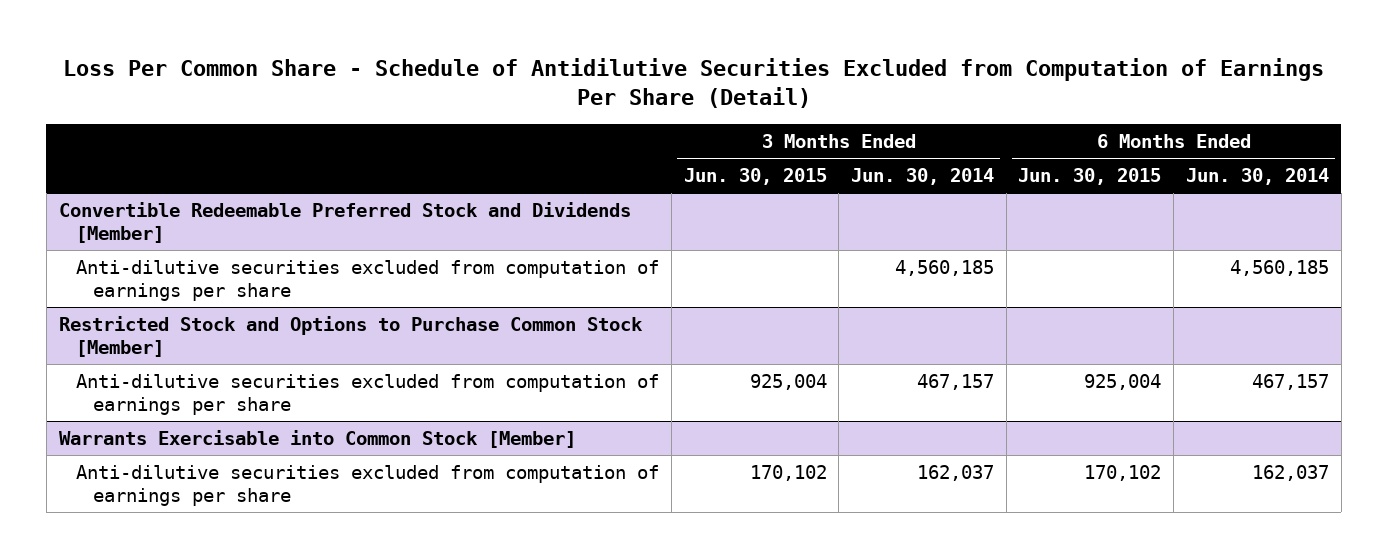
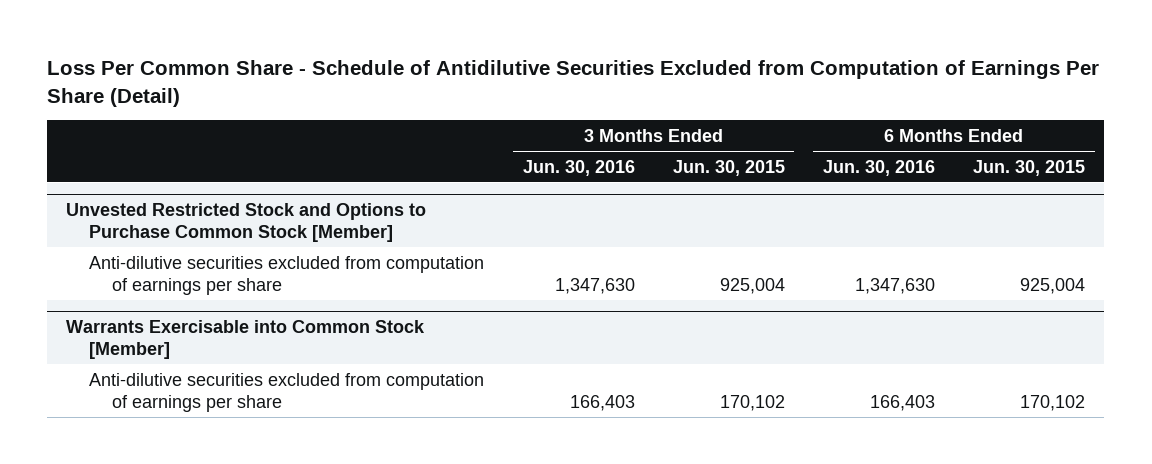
[850,168,994,186] Jun. 30, 2014 -> none
[1185,168,1329,186] Jun. 30, 2014 -> none
none -> [522,159,635,176] Jun. 30, 2016
none -> [823,159,936,176] Jun. 30, 2016
[58,201,631,244] Convertible Redeemable Preferred Stock and Dividends [Member] -> none
[76,259,660,302] Anti-dilutive securities excluded from computation of earnings per share -> none
[58,315,643,358] Restricted Stock and Options to Purchase Common Stock [Member] -> [66,202,427,242] Unvested Restricted Stock and Options to Purchase Common Stock [Member]

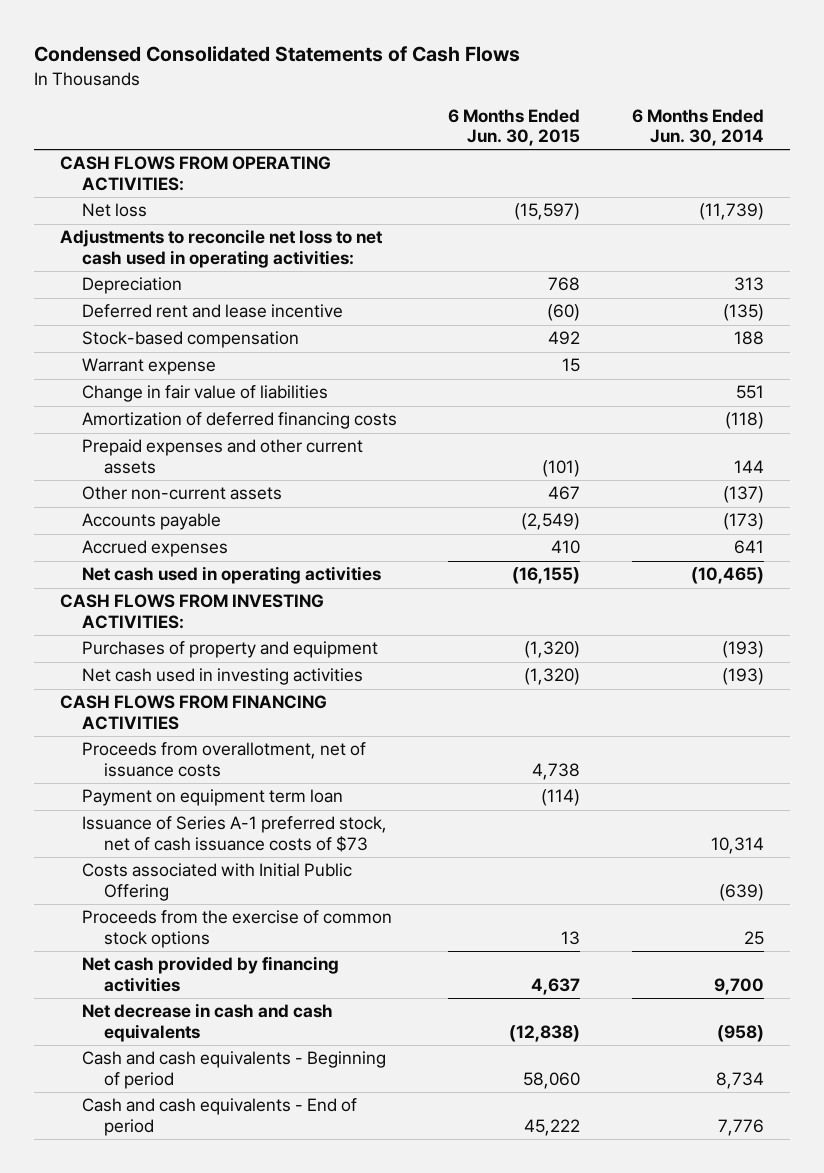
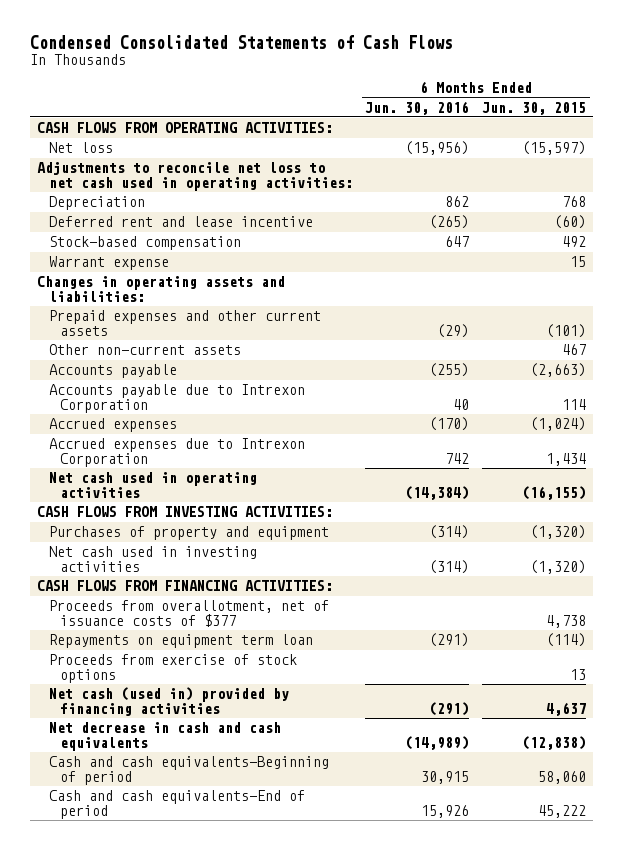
[632,108,765,147] 6 Months Ended Jun. 30, 2014 -> none
none -> [365,100,470,115] Jun. 30, 2016
[81,385,328,403] Change in fair value of liabilities -> none
[81,412,397,430] Amortization of deferred financing costs -> none
none -> [36,276,285,302] Changes in operating assets and liabilities:
[521,513,581,531] (2,549) -> [530,363,587,378] (2,663)
none -> [48,384,305,413] Accounts payable due to Intrexon Corporation
[551,540,581,555] 410 -> [530,417,587,432] (1,024)
none -> [48,438,305,467] Accrued expenses due to Intrexon Corporation
[81,816,387,852] Issuance of Series A-1 preferred stock, net of cash issuance costs of $73 -> none
[81,863,352,901] Costs associated with Initial Public Offering -> none
[59,695,327,730] CASH FLOWS FROM FINANCING ACTIVITIES -> [36,580,333,592] CASH FLOWS FROM FINANCING ACTIVITIES:
[81,742,366,777] Proceeds from overallotment, net of issuance costs -> [48,600,329,627] Proceeds from overallotment, net of issuance costs of $377
[81,789,343,807] Payment on equipment term loan -> [48,634,313,649] Repayments on equipment term loan
[81,910,392,948] Proceeds from the exercise of common stock options -> [48,654,297,683] Proceeds from exercise of stock options
[81,956,339,992] Net cash provided by financing activities -> [48,687,289,716] Net cash (used in) provided by financing activities
[81,1051,386,1089] Cash and cash equivalents - Beginning of period -> [48,756,329,785] Cash and cash equivalents-Beginning of period
[81,1098,357,1136] Cash and cash equivalents - End of period -> [48,790,305,819] Cash and cash equivalents-End of period

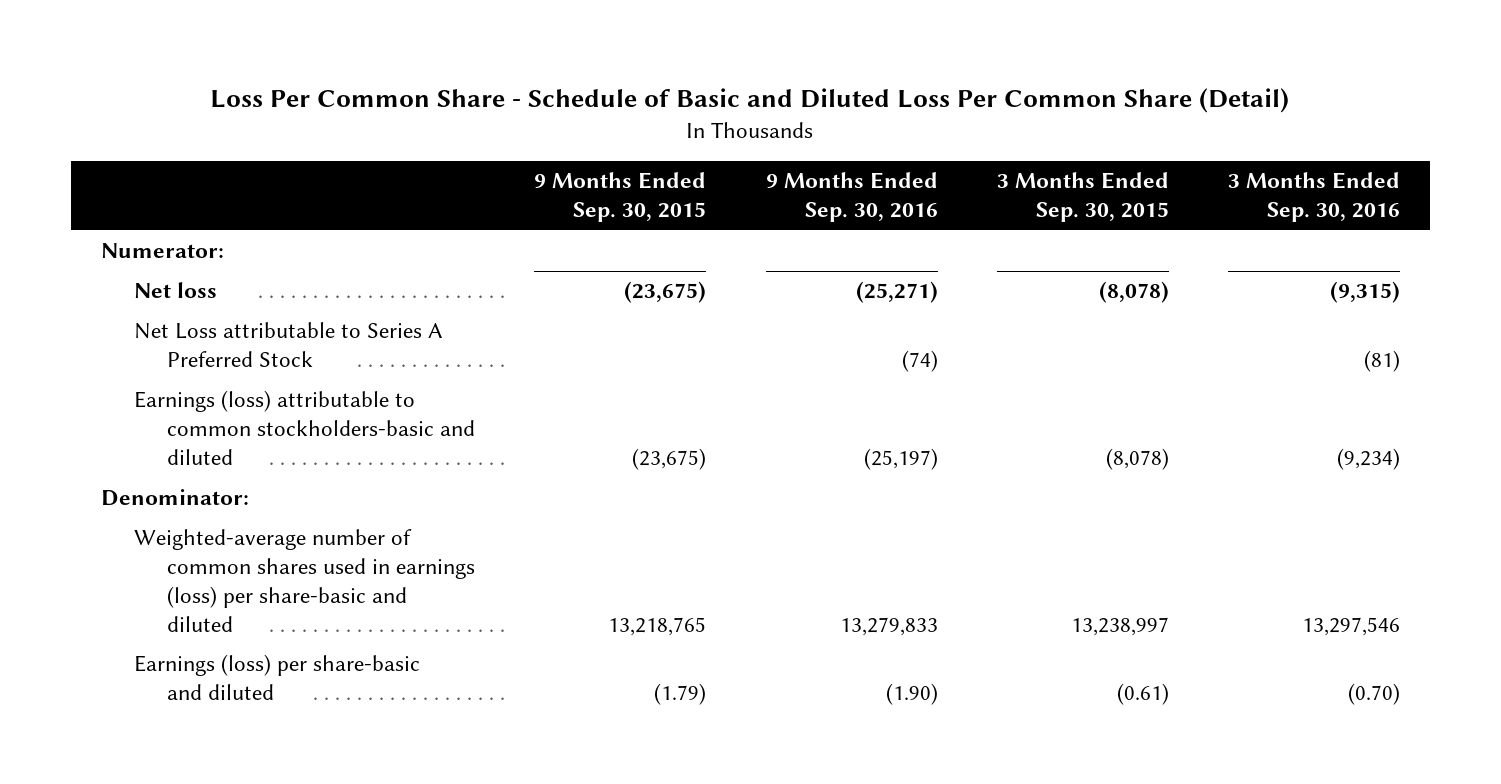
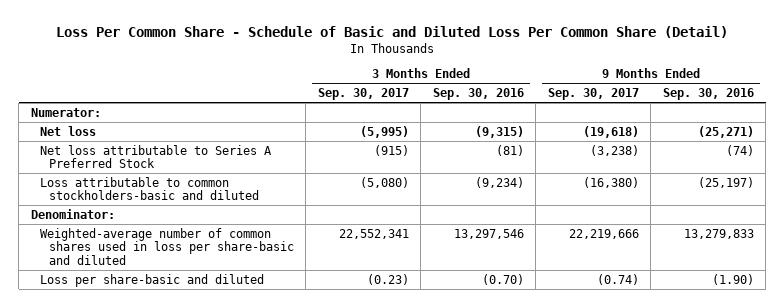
[534,172,707,223] 9 Months Ended Sep. 30, 2015 -> none
[996,172,1169,223] 3 Months Ended Sep. 30, 2015 -> none
none -> [317,88,409,101] Sep. 30, 2017
none -> [547,88,639,101] Sep. 30, 2017
[133,322,443,368] Net Loss attributable to Series A Preferred Stock -> [39,144,272,169] Net loss attributable to Series A Preferred Stock
[133,390,476,466] Earnings (loss) attributable to common stockholders-basic and diluted -> [39,176,259,201] Loss attributable to common stockholders-basic and diluted
[133,529,476,632] Weighted-average number of common shares used in earnings (loss) per share-basic and diluted -> [39,227,294,265] Weighted-average number of common shares used in loss per share-basic and diluted
[133,654,420,701] Earnings (loss) per share-basic and diluted -> [39,273,264,287] Loss per share-basic and diluted

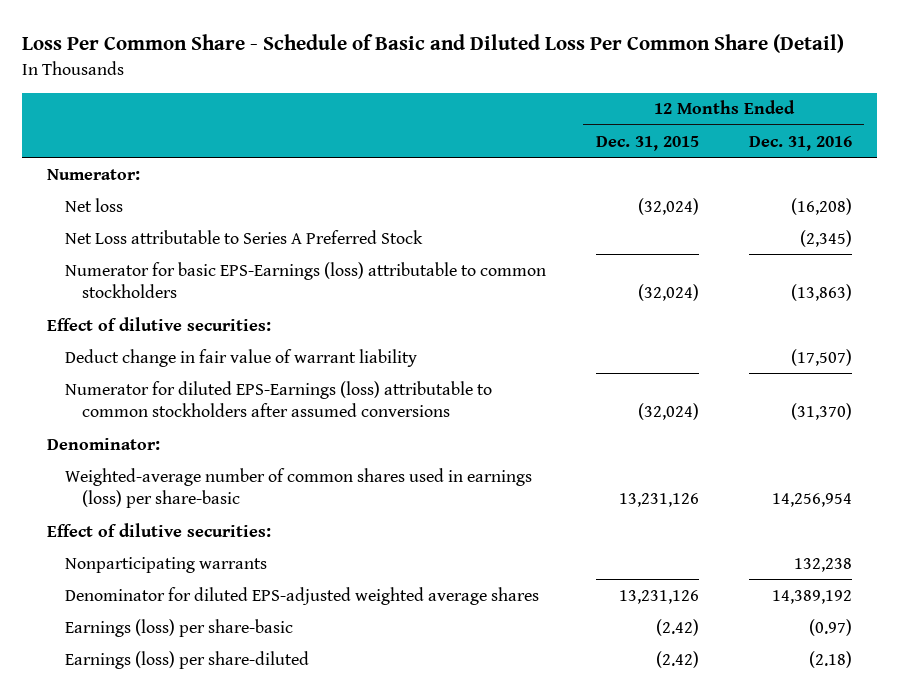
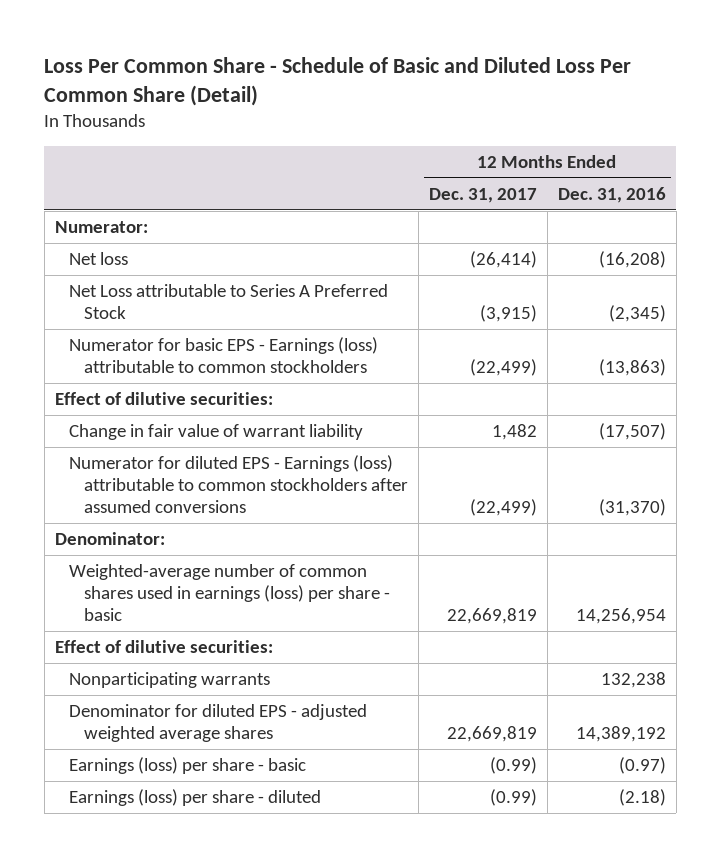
[595,135,699,151] Dec. 31, 2015 -> none
none -> [428,187,537,203] Dec. 31, 2017
[64,261,546,299] Numerator for basic EPS-Earnings (loss) attributable to common stockholders -> [69,337,379,374] Numerator for basic EPS - Earnings (loss) attributable to common stockholders
[64,348,417,367] Deduct change in fair value of warrant liability -> [69,424,364,441] Change in fair value of warrant liability
[64,380,492,418] Numerator for diluted EPS-Earnings (loss) attributable to common stockholders after assumed conversions -> [69,455,409,514] Numerator for diluted EPS - Earnings (loss) attributable to common stockholders after assumed conversions
[64,467,532,509] Weighted-average number of common shares used in earnings (loss) per share-basic -> [69,564,391,622] Weighted-average number of common shares used in earnings (loss) per share - basic
[64,586,539,605] Denominator for diluted EPS-adjusted weighted average shares -> [69,704,368,743] Denominator for diluted EPS - adjusted weighted average shares
[64,618,293,637] Earnings (loss) per share-basic -> [69,757,307,775] Earnings (loss) per share - basic
[64,650,309,669] Earnings (loss) per share-diluted -> [69,789,322,807] Earnings (loss) per share - diluted

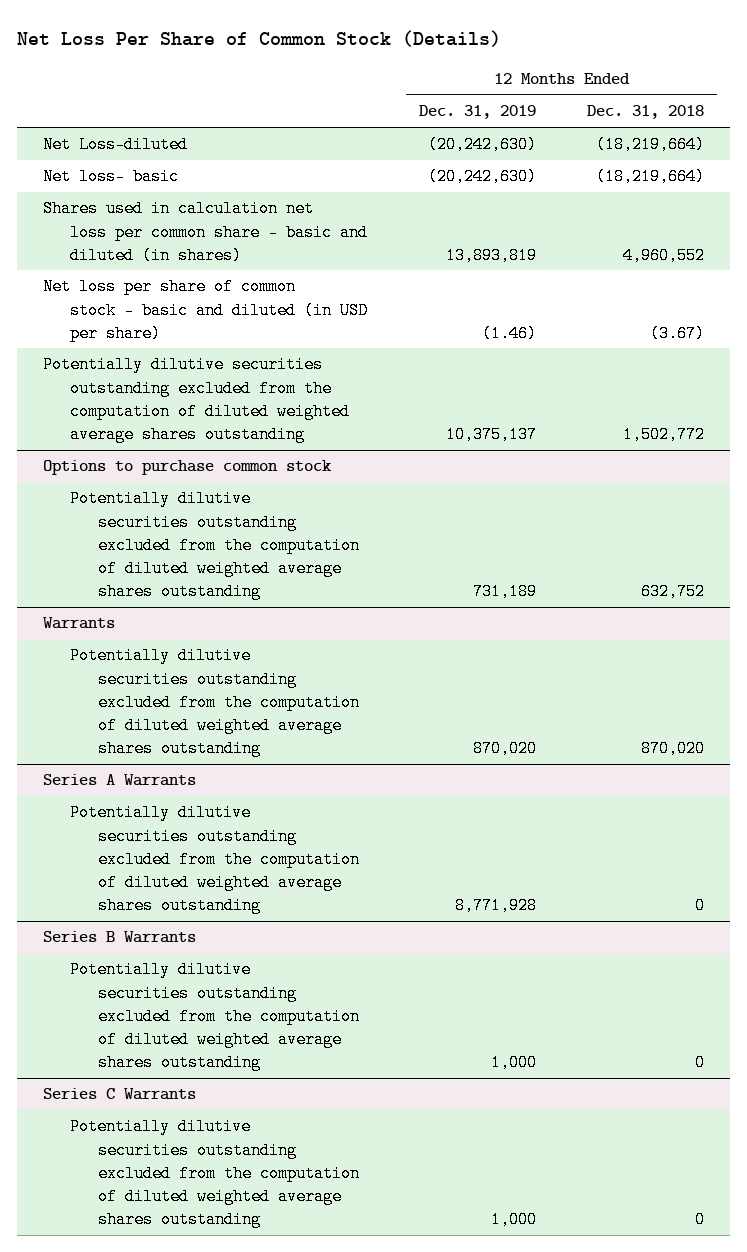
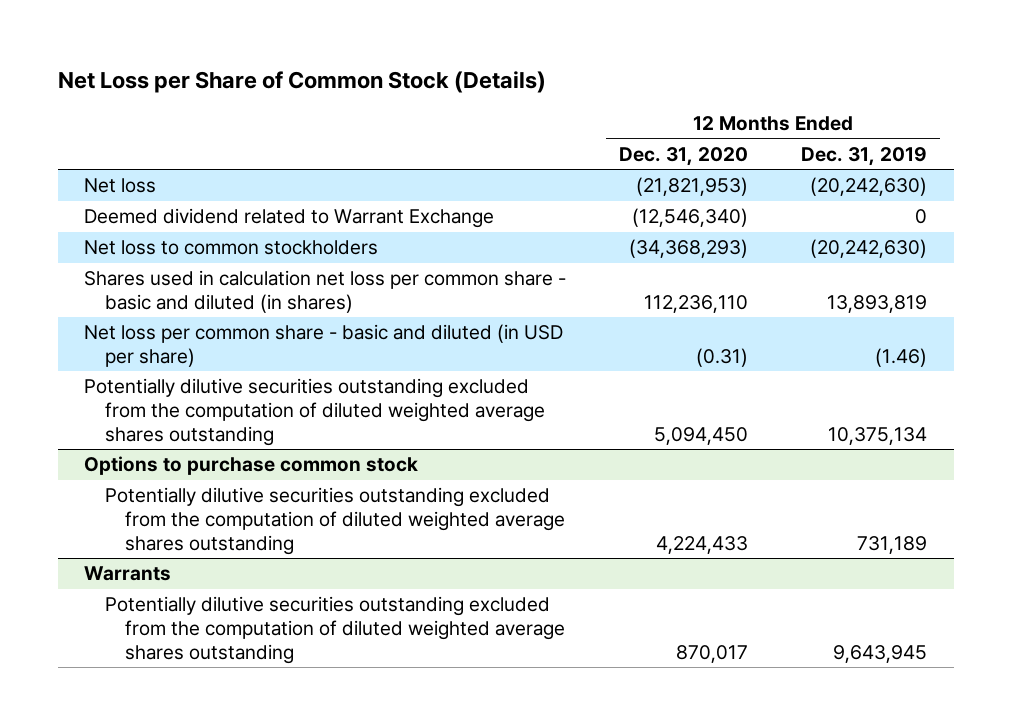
[17,29,502,47] Net Loss Per Share of Common Stock (Details) -> [57,71,546,94] Net Loss per Share of Common Stock (Details)
[587,105,705,120] Dec. 31, 2018 -> none
none -> [619,146,749,166] Dec. 31, 2020
[42,136,188,154] Net Loss-diluted -> [84,178,157,194] Net loss
none -> [84,208,495,229] Deemed dividend related to Warrant Exchange
[42,168,179,186] Net loss- basic -> [84,240,379,256] Net loss to common stockholders
[42,278,369,342] Net loss per share of common stock - basic and diluted (in USD per share) -> [84,324,564,368] Net loss per common share - basic and diluted (in USD per share)
[445,426,537,444] 10,375,137 -> [828,426,928,445] 10,375,134
[42,774,196,787] Series A Warrants -> none
[70,804,360,915] Potentially dilutive securities outstanding excluded from the computation of diluted weighted average shares outstanding -> none
[42,931,196,944] Series B Warrants -> none
[70,961,360,1072] Potentially dilutive securities outstanding excluded from the computation of diluted weighted average shares outstanding -> none
[42,1088,196,1101] Series C Warrants -> none
[70,1118,360,1229] Potentially dilutive securities outstanding excluded from the computation of diluted weighted average shares outstanding -> none
[472,740,537,758] 870,020 -> [833,644,928,663] 9,643,945

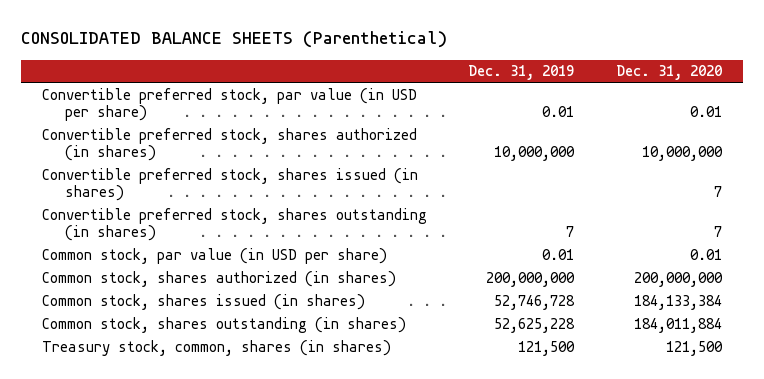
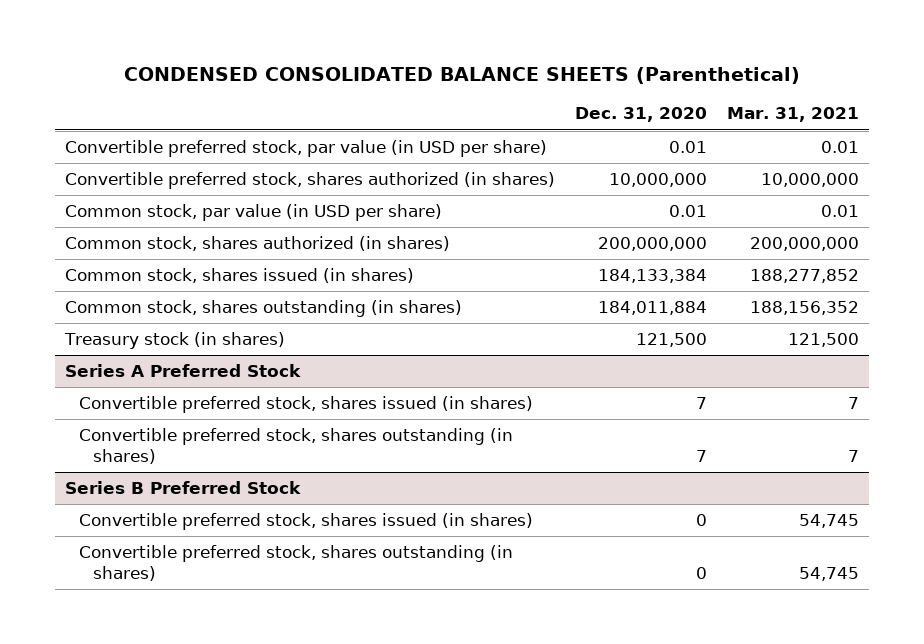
[20,31,447,49] CONSOLIDATED BALANCE SHEETS (Parenthetical) -> [123,66,800,84] CONDENSED CONSOLIDATED BALANCE SHEETS (Parenthetical)
[468,65,575,81] Dec. 31, 2019 -> none
none -> [726,107,859,123] Mar. 31, 2021
[41,167,418,202] Convertible preferred stock, shares issued (in shares) -> none
[41,207,427,242] Convertible preferred stock, shares outstanding (in shares) -> none
[41,339,391,356] Treasury stock, common, shares (in shares) -> [63,332,285,350] Treasury stock (in shares)
none -> [64,364,301,378] Series A Preferred Stock
none -> [79,396,534,414] Convertible preferred stock, shares issued (in shares)
none -> [79,428,514,465] Convertible preferred stock, shares outstanding (in shares)
none -> [64,481,301,495] Series B Preferred Stock
none -> [79,513,534,531] Convertible preferred stock, shares issued (in shares)
none -> [79,545,514,582] Convertible preferred stock, shares outstanding (in shares)

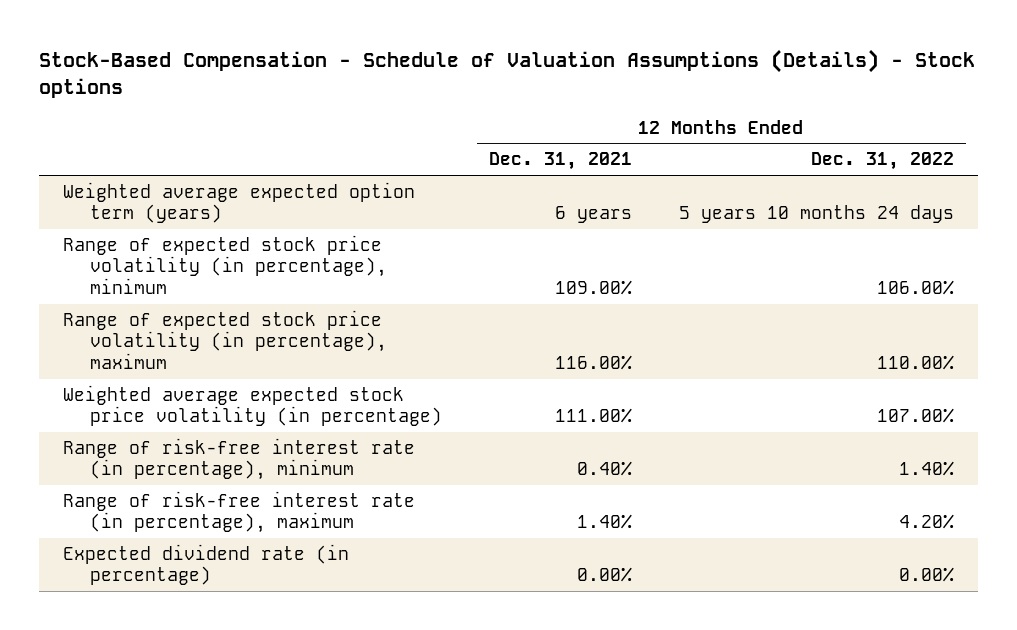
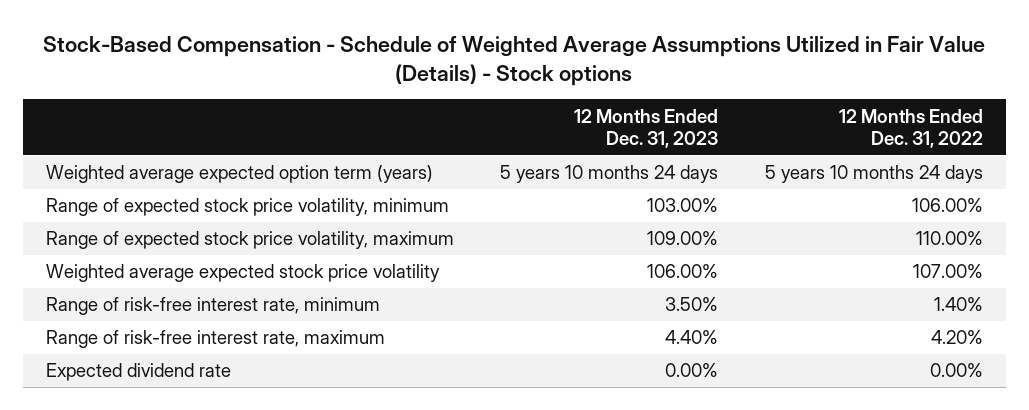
[39,48,976,98] Stock-Based Compensation - Schedule of Valuation Assumptions (Details) - Stock options -> [43,35,986,86] Stock-Based Compensation - Schedule of Weighted Average Assumptions Utilized in Fair Value (Details) - Stock options
[488,152,632,171] Dec. 31, 2021 -> none
none -> [574,108,719,149] 12 Months Ended Dec. 31, 2023
[62,235,387,294] Range of expected stock price volatility (in percentage), minimum -> [46,198,450,217] Range of expected stock price volatility, minimum
[62,310,387,369] Range of expected stock price volatility (in percentage), maximum -> [46,231,455,250] Range of expected stock price volatility, maximum
[62,385,442,427] Weighted average expected stock price volatility (in percentage) -> [46,264,441,283] Weighted average expected stock price volatility
[62,438,415,481] Range of risk-free interest rate (in percentage), minimum -> [46,297,381,316] Range of risk-free interest rate, minimum
[62,491,415,534] Range of risk-free interest rate (in percentage), maximum -> [46,330,386,349] Range of risk-free interest rate, maximum
[62,544,349,586] Expected dividend rate (in percentage) -> [46,363,232,382] Expected dividend rate

